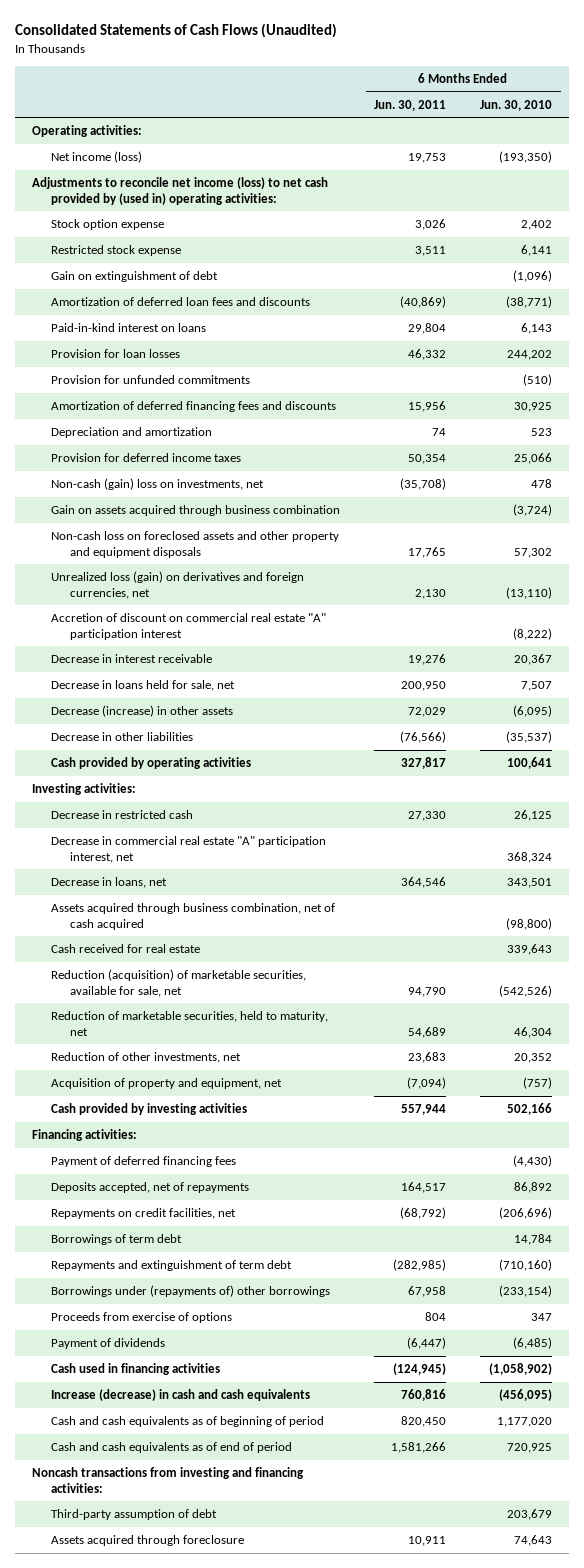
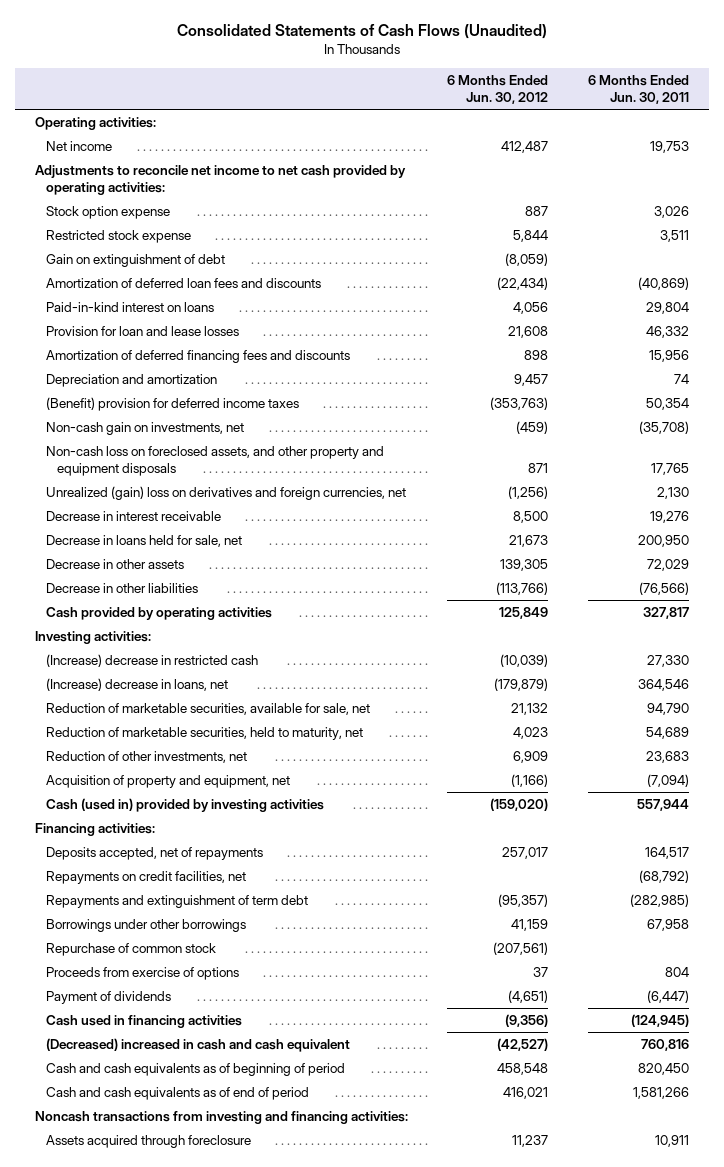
[480,99,553,111] Jun. 30, 2010 -> none
none -> [447,74,549,105] 6 Months Ended Jun. 30, 2012
[50,151,142,164] Net income (loss) -> [45,140,112,151] Net income
[32,177,329,205] Adjustments to reconcile net income (loss) to net cash provided by (used in) operating activities: -> [34,164,406,196] Adjustments to reconcile net income to net cash provided by operating activities:
[50,375,250,385] Provision for unfunded commitments -> none
[50,349,180,359] Provision for loan losses -> [45,325,239,336] Provision for loan and lease losses
[50,505,340,517] Gain on assets acquired through business combination -> none
[50,613,326,640] Accretion of discount on commercial real estate "A" participation interest -> none
[50,453,241,463] Provision for deferred income taxes -> [45,396,299,411] (Benefit) provision for deferred income taxes
[50,478,264,491] Non-cash (gain) loss on investments, net -> [45,421,244,435] Non-cash gain on investments, net
[50,531,339,558] Non-cash loss on foreclosed assets and other property and equipment disposals -> [45,445,384,477] Non-cash loss on foreclosed assets, and other property and equipment disposals
[50,571,304,599] Unrealized loss (gain) on derivatives and foreign currencies, net -> [45,485,406,500] Unrealized (gain) loss on derivatives and foreign currencies, net
[50,705,233,718] Decrease (increase) in other assets -> [45,558,184,569] Decrease in other assets
[50,836,326,863] Decrease in commercial real estate "A" participation interest, net -> none
[50,903,335,930] Assets acquired through business combination, net of cash acquired -> none
[50,944,200,954] Cash received for real estate -> none
[50,810,193,820] Decrease in restricted cash -> [45,653,258,667] (Increase) decrease in restricted cash
[50,877,167,889] Decrease in loans, net -> [45,677,228,691] (Increase) decrease in loans, net
[50,969,306,997] Reduction (acquisition) of marketable securities, available for sale, net -> [45,702,370,715] Reduction of marketable securities, available for sale, net
[50,1103,247,1116] Cash provided by investing activities -> [45,797,324,812] Cash (used in) provided by investing activities
[50,1156,236,1168] Payment of deferred financing fees -> none
[50,1234,182,1246] Borrowings of term debt -> none
[50,1285,330,1298] Borrowings under (repayments of) other borrowings -> [45,918,246,932] Borrowings under other borrowings
none -> [45,942,216,956] Repurchase of common stock
[50,1389,310,1402] Increase (decrease) in cash and cash equivalents -> [45,1037,350,1052] (Decreased) increased in cash and cash equivalent
[50,1509,217,1521] Third-party assumption of debt -> none

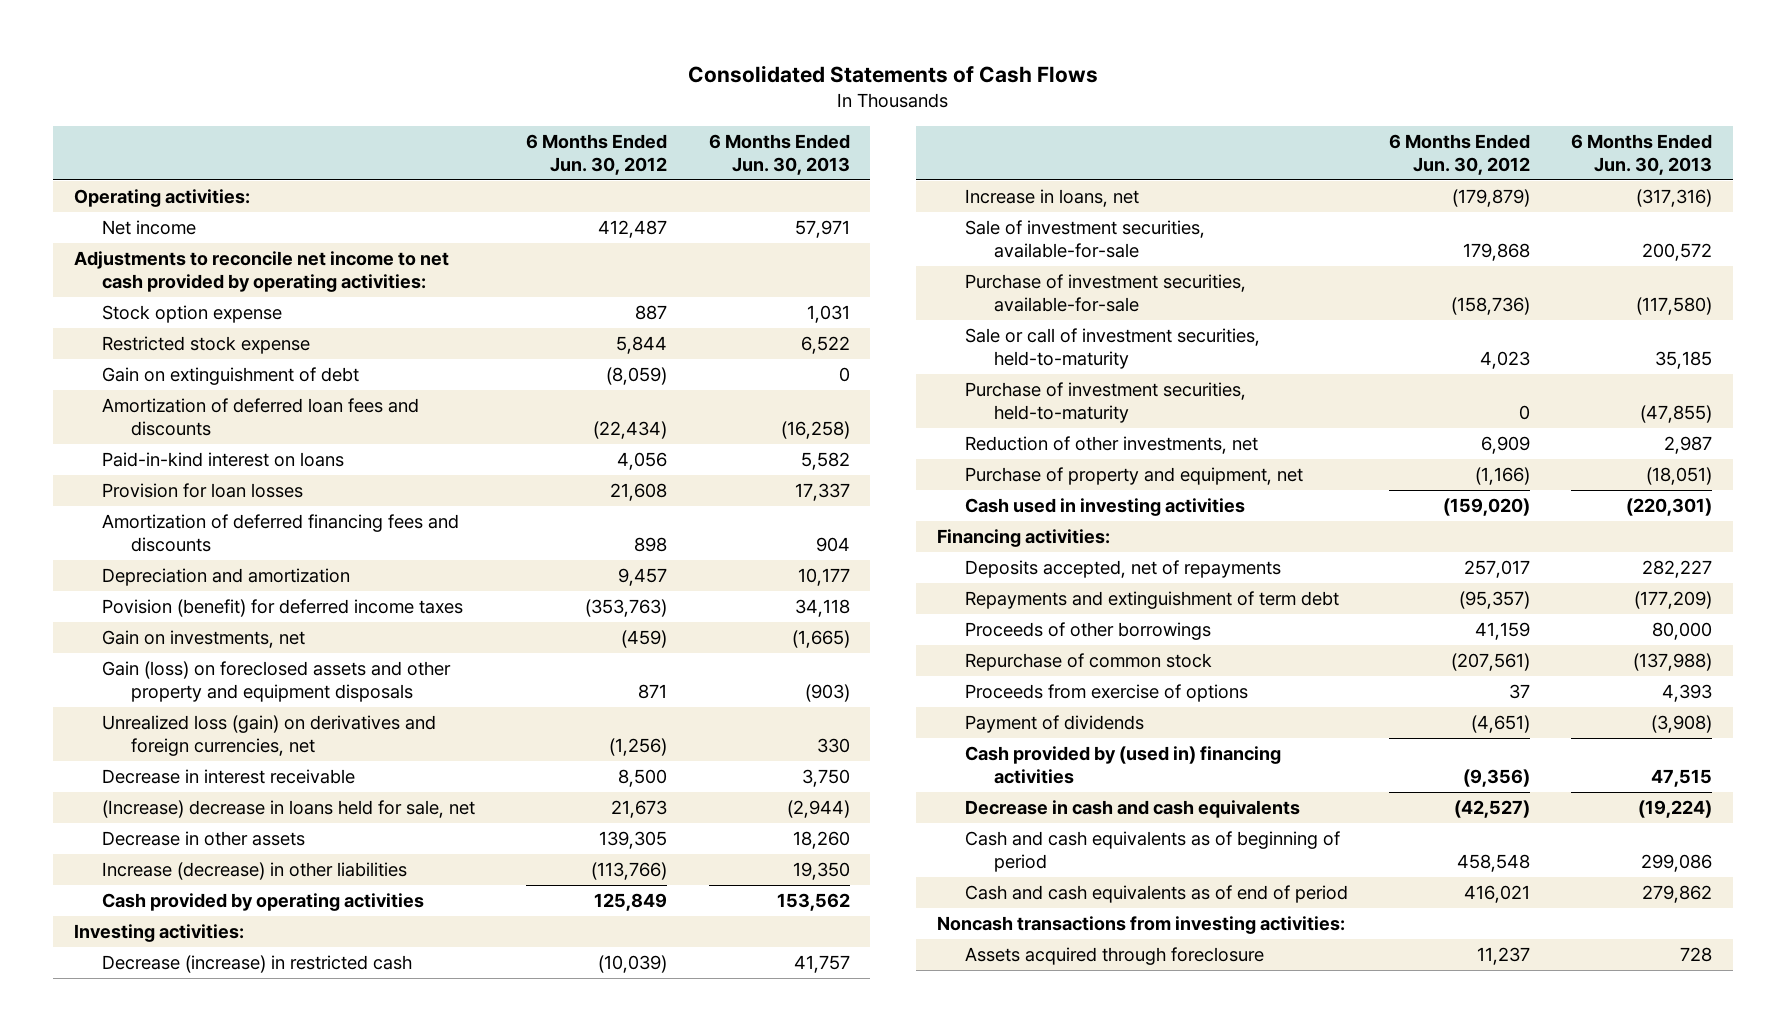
[176,24,547,40] Consolidated Statements of Cash Flows (Unaudited) -> [688,65,1099,84] Consolidated Statements of Cash Flows
[587,74,689,105] 6 Months Ended Jun. 30, 2011 -> none
none -> [708,133,850,175] 6 Months Ended Jun. 30, 2013
[45,325,239,336] Provision for loan and lease losses -> [102,483,304,499] Provision for loan losses
[45,396,299,411] (Benefit) provision for deferred income taxes -> [102,599,464,618] Povision (benefit) for deferred income taxes
[45,421,244,435] Non-cash gain on investments, net -> [102,630,306,649] Gain on investments, net
[45,445,384,477] Non-cash loss on foreclosed assets, and other property and equipment disposals -> [102,661,452,703] Gain (loss) on foreclosed assets and other property and equipment disposals
[45,485,406,500] Unrealized (gain) loss on derivatives and foreign currencies, net -> [102,715,437,757] Unrealized loss (gain) on derivatives and foreign currencies, net
[45,534,242,547] Decrease in loans held for sale, net -> [102,800,476,819] (Increase) decrease in loans held for sale, net
[45,582,198,593] Decrease in other liabilities -> [102,862,408,881] Increase (decrease) in other liabilities
[45,653,258,667] (Increase) decrease in restricted cash -> [102,955,413,974] Decrease (increase) in restricted cash
[45,677,228,691] (Increase) decrease in loans, net -> [965,189,1140,208] Increase in loans, net
none -> [965,220,1206,259] Sale of investment securities, available-for-sale
[45,702,370,715] Reduction of marketable securities, available for sale, net -> [965,274,1247,313] Purchase of investment securities, available-for-sale
[511,702,549,715] 21,132 -> [1451,297,1531,316] (158,736)
[45,726,363,740] Reduction of marketable securities, held to maturity, net -> [965,328,1261,370] Sale or call of investment securities, held-to-maturity
none -> [965,382,1247,424] Purchase of investment securities, held-to-maturity
[45,774,290,788] Acquisition of property and equipment, net -> [965,467,1304,486] Purchase of property and equipment, net
[45,797,324,812] Cash (used in) provided by investing activities -> [965,498,1246,517] Cash used in investing activities
[45,870,246,884] Repayments on credit facilities, net -> none
[45,918,246,932] Borrowings under other borrowings -> [965,622,1212,641] Proceeds of other borrowings
[45,1014,242,1028] Cash used in financing activities -> [965,746,1282,785] Cash provided by (used in) financing activities
[45,1037,350,1052] (Decreased) increased in cash and cash equivalent -> [965,800,1301,819] Decrease in cash and cash equivalents
[34,1110,408,1124] Noncash transactions from investing and financing activities: -> [936,916,1345,935] Noncash transactions from investing activities:

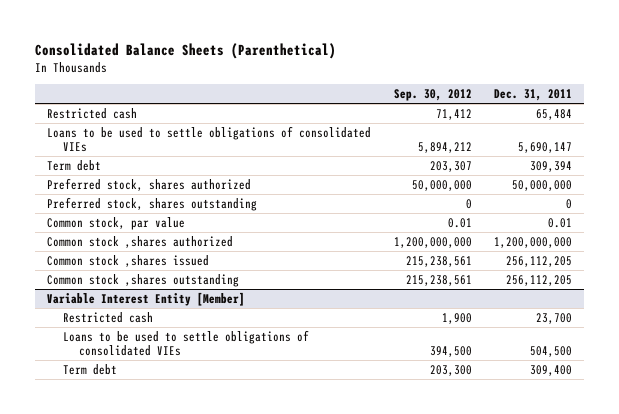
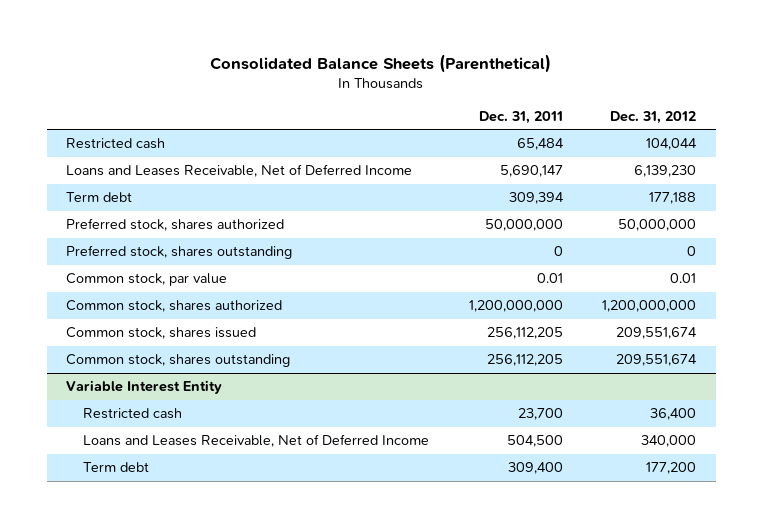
[393,89,472,102] Sep. 30, 2012 -> none
none -> [610,110,697,124] Dec. 31, 2012
[46,125,371,153] Loans to be used to settle obligations of consolidated VIEs -> [66,164,413,178] Loans and Leases Receivable, Net of Deferred Income
[46,235,233,248] Common stock ,shares authorized -> [66,300,283,313] Common stock, shares authorized
[46,254,209,267] Common stock ,shares issued -> [66,327,257,340] Common stock, shares issued
[46,273,239,287] Common stock ,shares outstanding -> [66,354,291,368] Common stock, shares outstanding
[46,291,245,306] Variable Interest Entity [Member] -> [66,380,223,395] Variable Interest Entity
[62,329,309,357] Loans to be used to settle obligations of consolidated VIEs -> [83,434,430,448] Loans and Leases Receivable, Net of Deferred Income

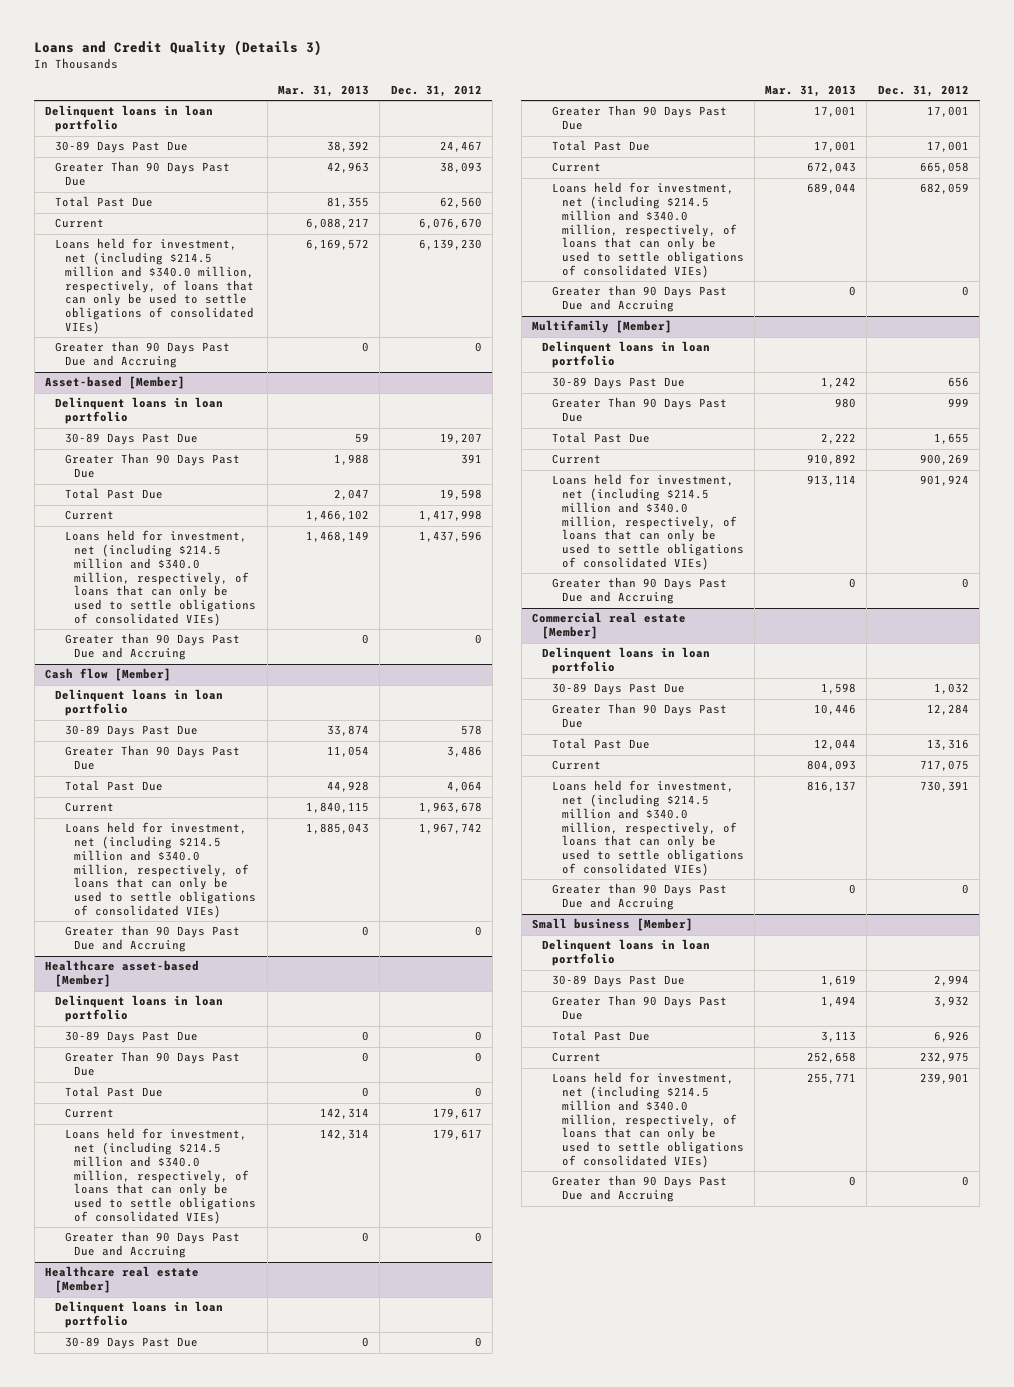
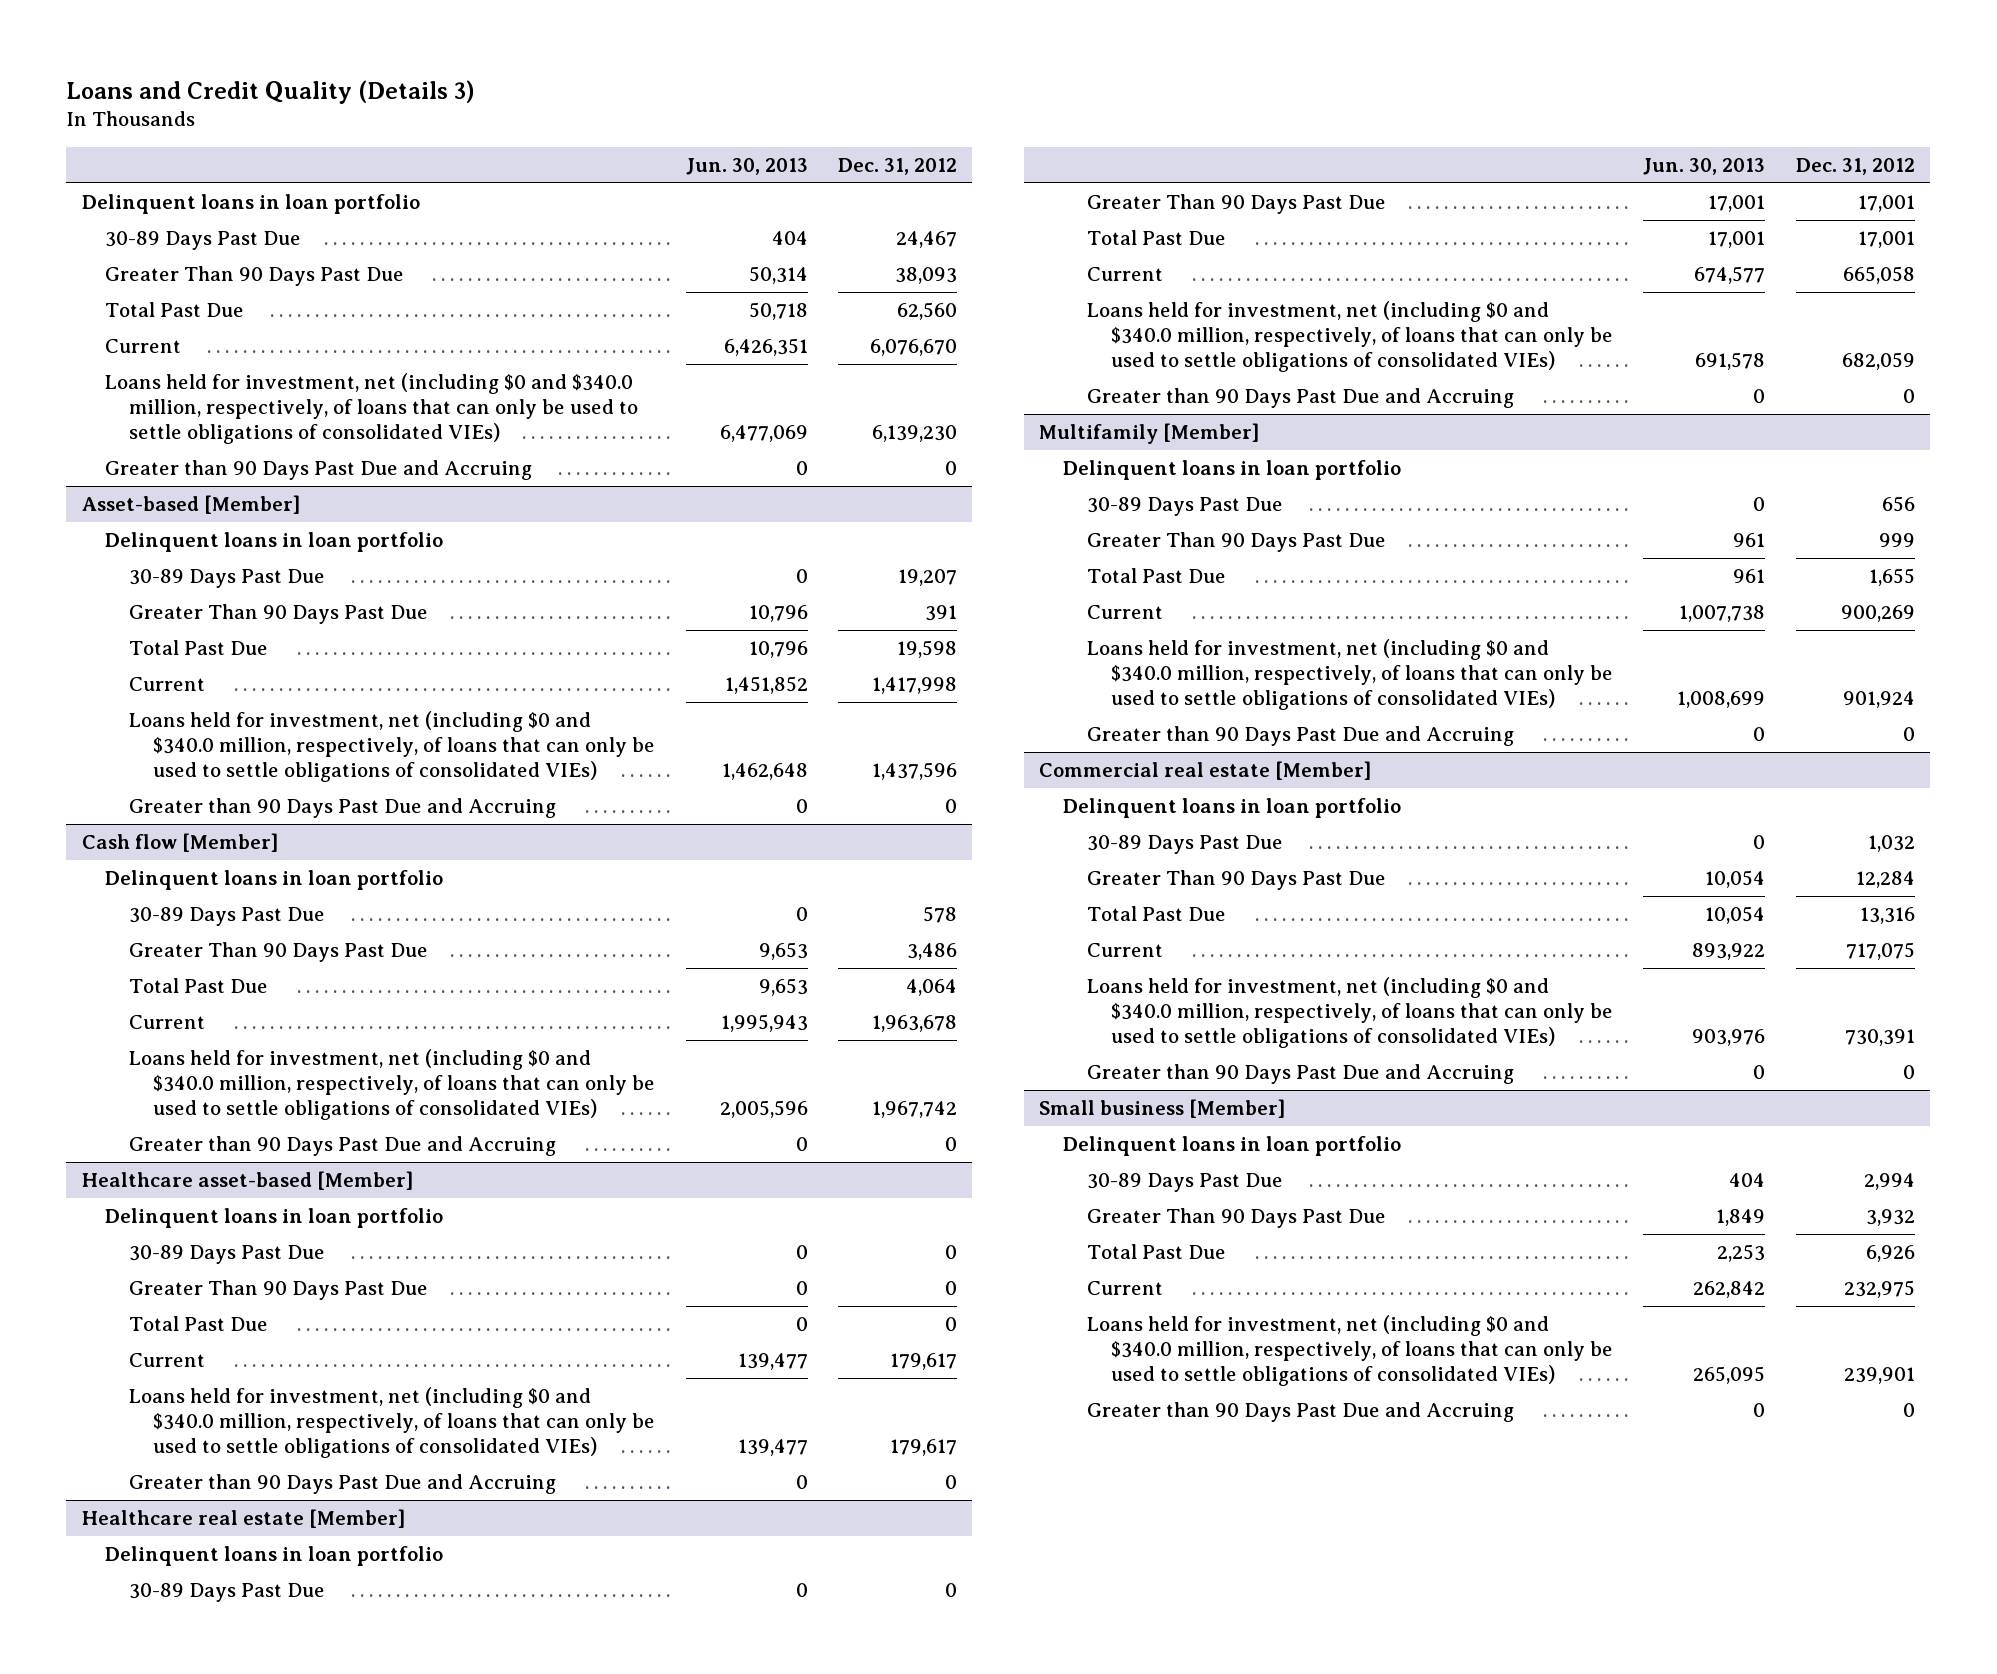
[278,84,370,97] Mar. 31, 2013 -> none
none -> [685,158,808,176] Jun. 30, 2013
[54,238,254,334] Loans held for investment, net (including $214.5 million and $340.0 million, respectively, of loans that can only be used to settle obligations of consolidated VIEs) -> [105,373,639,445] Loans held for investment, net (including $0 and $340.0 million, respectively, of loans that can only be used to settle obligations of consolidated VIEs)
[64,530,257,626] Loans held for investment, net (including $214.5 million and $340.0 million, respectively, of loans that can only be used to settle obligations of consolidated VIEs) -> [129,711,656,783] Loans held for investment, net (including $0 and $340.0 million, respectively, of loans that can only be used to settle obligations of consolidated VIEs)
[64,822,257,918] Loans held for investment, net (including $214.5 million and $340.0 million, respectively, of loans that can only be used to settle obligations of consolidated VIEs) -> [129,1049,656,1121] Loans held for investment, net (including $0 and $340.0 million, respectively, of loans that can only be used to settle obligations of consolidated VIEs)
[64,1128,257,1224] Loans held for investment, net (including $214.5 million and $340.0 million, respectively, of loans that can only be used to settle obligations of consolidated VIEs) -> [129,1387,656,1459] Loans held for investment, net (including $0 and $340.0 million, respectively, of loans that can only be used to settle obligations of consolidated VIEs)
[551,182,744,278] Loans held for investment, net (including $214.5 million and $340.0 million, respectively, of loans that can only be used to settle obligations of consolidated VIEs) -> [1087,301,1614,373] Loans held for investment, net (including $0 and $340.0 million, respectively, of loans that can only be used to settle obligations of consolidated VIEs)
[551,474,744,570] Loans held for investment, net (including $214.5 million and $340.0 million, respectively, of loans that can only be used to settle obligations of consolidated VIEs) -> [1087,639,1614,711] Loans held for investment, net (including $0 and $340.0 million, respectively, of loans that can only be used to settle obligations of consolidated VIEs)
[551,780,744,876] Loans held for investment, net (including $214.5 million and $340.0 million, respectively, of loans that can only be used to settle obligations of consolidated VIEs) -> [1087,977,1614,1049] Loans held for investment, net (including $0 and $340.0 million, respectively, of loans that can only be used to settle obligations of consolidated VIEs)
[551,1072,744,1168] Loans held for investment, net (including $214.5 million and $340.0 million, respectively, of loans that can only be used to settle obligations of consolidated VIEs) -> [1087,1315,1614,1387] Loans held for investment, net (including $0 and $340.0 million, respectively, of loans that can only be used to settle obligations of consolidated VIEs)

